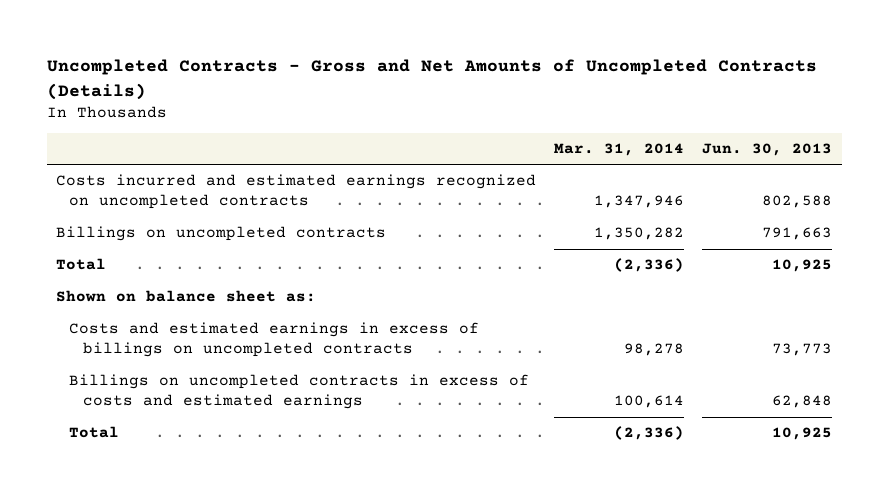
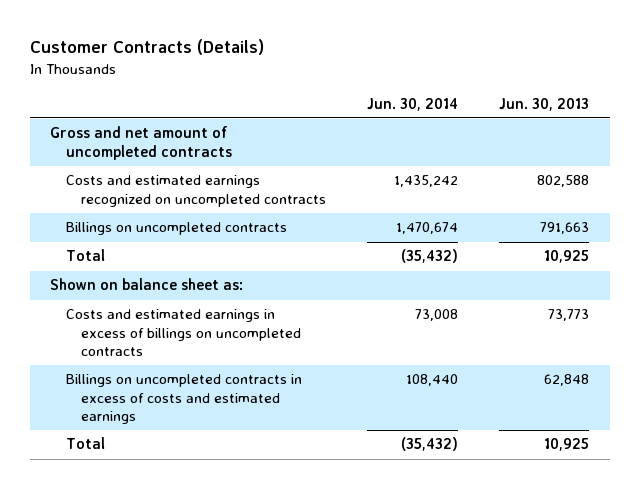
[46,59,817,100] Uncompleted Contracts - Gross and Net Amounts of Uncompleted Contracts (Details) -> [29,39,264,56] Customer Contracts (Details)
[554,143,685,157] Mar. 31, 2014 -> none
none -> [367,97,459,111] Jun. 30, 2014
none -> [50,126,232,160] Gross and net amount of uncompleted contracts
[55,174,536,210] Costs incurred and estimated earnings recognized on uncompleted contracts -> [65,175,327,207] Costs and estimated earnings recognized on uncompleted contracts

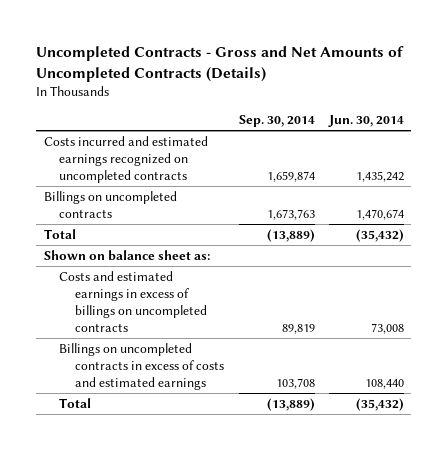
[29,39,264,56] Customer Contracts (Details) -> [36,46,405,82] Uncompleted Contracts - Gross and Net Amounts of Uncompleted Contracts (Details)
[499,97,590,111] Jun. 30, 2013 -> none
none -> [238,115,315,128] Sep. 30, 2014
[50,126,232,160] Gross and net amount of uncompleted contracts -> none
[65,175,327,207] Costs and estimated earnings recognized on uncompleted contracts -> [43,135,208,183] Costs incurred and estimated earnings recognized on uncompleted contracts

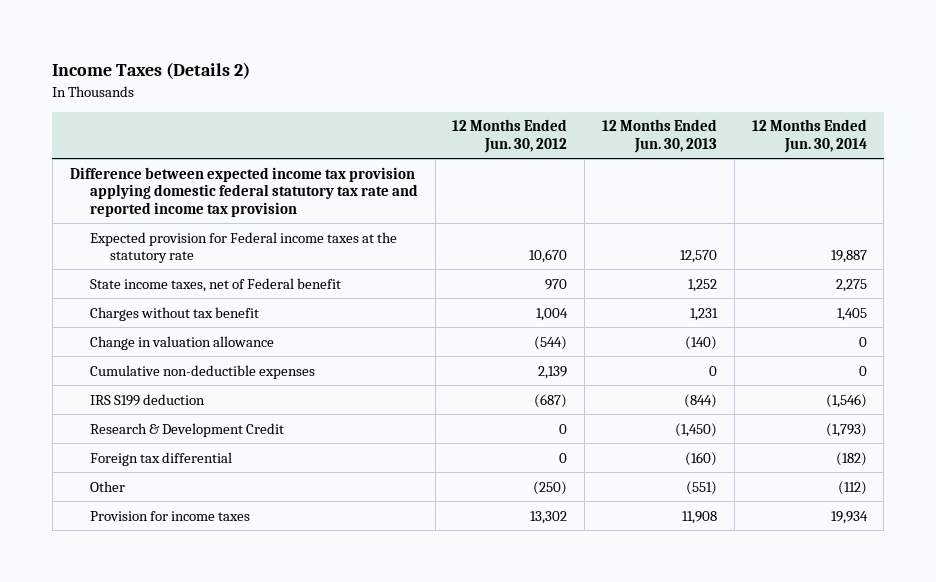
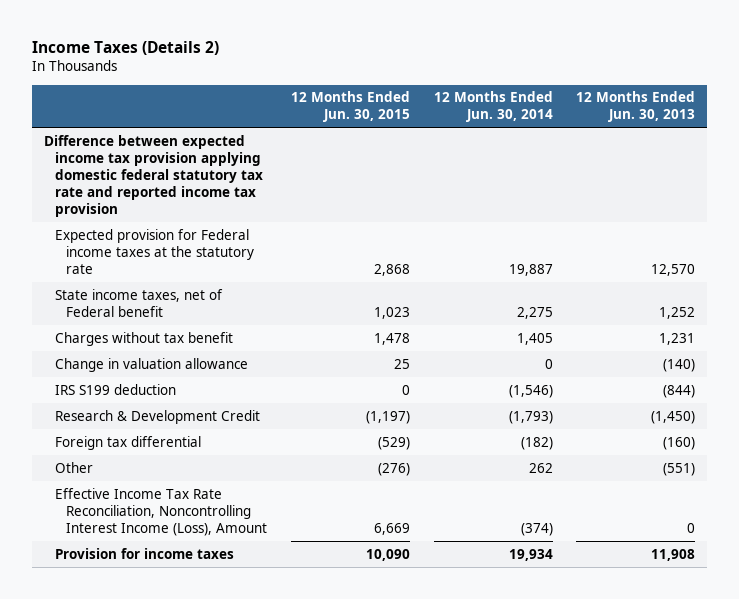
[452,119,568,154] 12 Months Ended Jun. 30, 2012 -> none
none -> [290,91,410,123] 12 Months Ended Jun. 30, 2015
[89,364,315,379] Cumulative non-deductible expenses -> none
[837,480,867,495] (112) -> [528,462,553,473] 262
none -> [55,487,268,536] Effective Income Tax Rate Reconciliation, Noncontrolling Interest Income (Loss), Amount

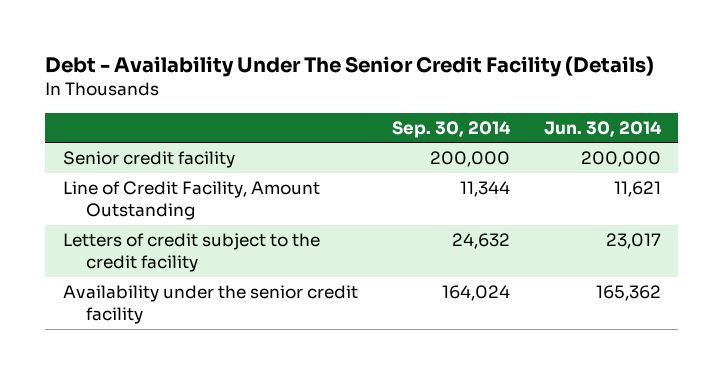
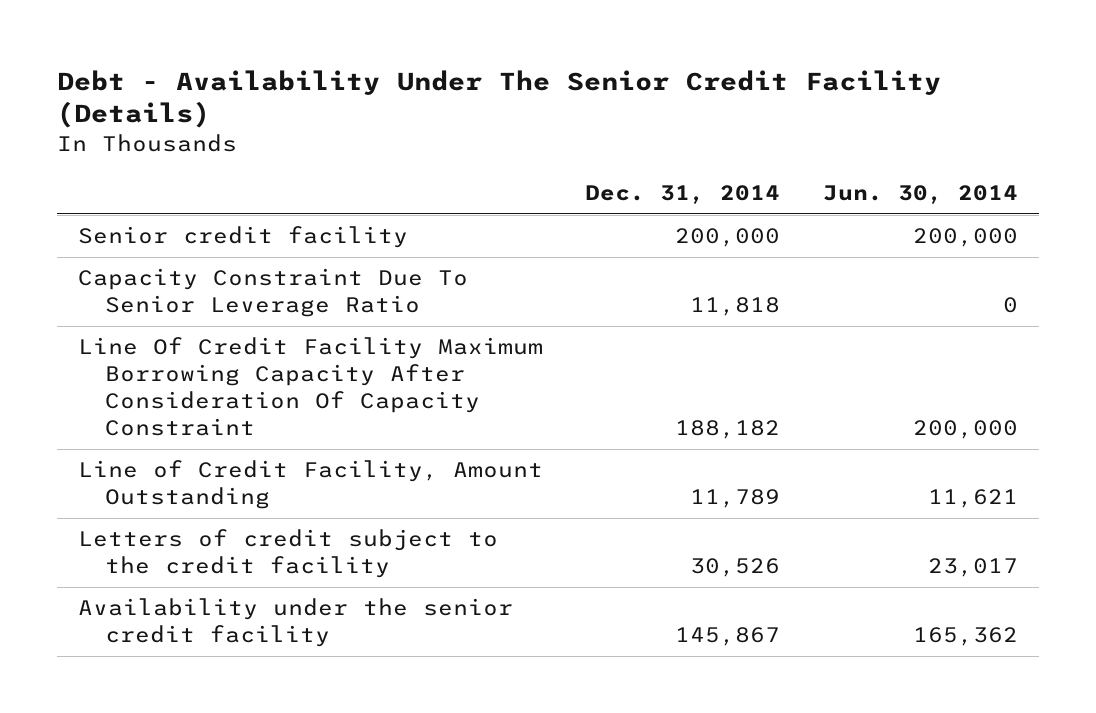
[391,120,511,138] Sep. 30, 2014 -> none
none -> [585,185,781,205] Dec. 31, 2014
none -> [78,268,469,318] Capacity Constraint Due To Senior Leverage Ratio
none -> [78,337,544,437] Line Of Credit Facility Maximum Borrowing Capacity After Consideration Of Capacity Constraint

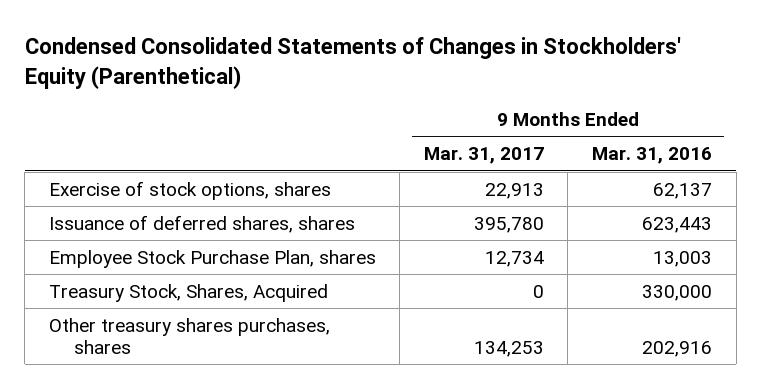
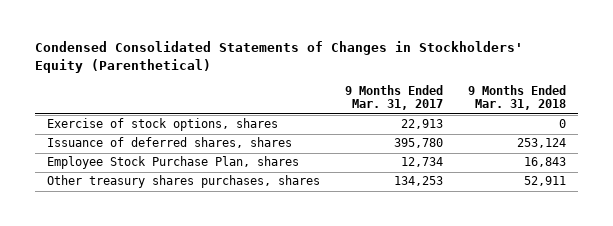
[592,147,713,165] Mar. 31, 2016 -> none
none -> [468,84,567,111] 9 Months Ended Mar. 31, 2018
[48,283,328,302] Treasury Stock, Shares, Acquired -> none

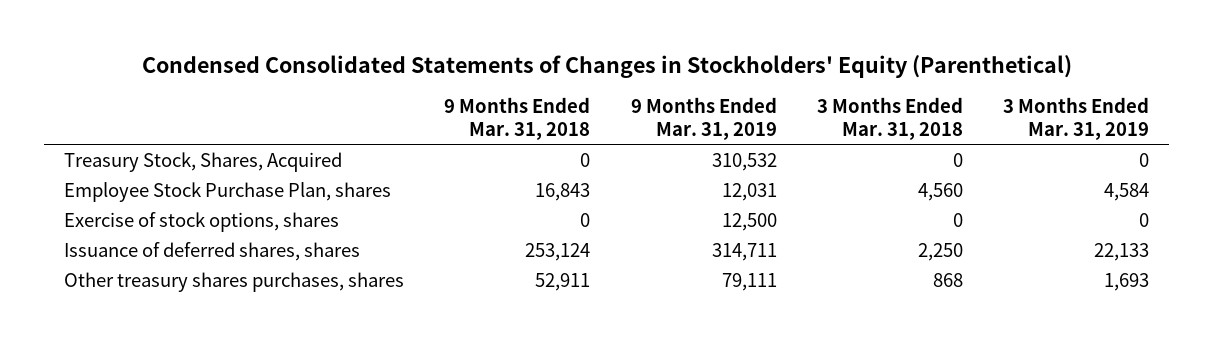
[345,84,444,111] 9 Months Ended Mar. 31, 2017 -> none
none -> [630,97,777,141] 9 Months Ended Mar. 31, 2019
none -> [816,97,963,141] 3 Months Ended Mar. 31, 2018
none -> [1002,97,1149,141] 3 Months Ended Mar. 31, 2019
none -> [64,151,343,172] Treasury Stock, Shares, Acquired
[47,156,300,170] Employee Stock Purchase Plan, shares -> [64,181,392,202] Employee Stock Purchase Plan, shares

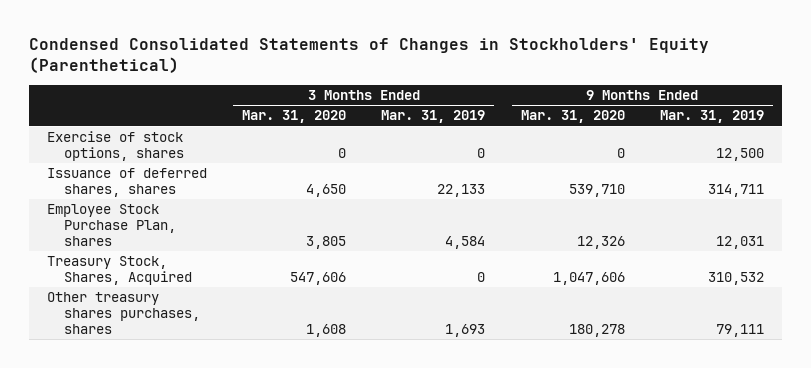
[444,97,591,141] 9 Months Ended Mar. 31, 2018 -> none
[816,97,963,141] 3 Months Ended Mar. 31, 2018 -> none
none -> [241,110,346,124] Mar. 31, 2020
none -> [520,110,625,124] Mar. 31, 2020
[64,181,392,202] Employee Stock Purchase Plan, shares -> [46,204,177,246] Employee Stock Purchase Plan, shares
[64,151,343,172] Treasury Stock, Shares, Acquired -> [46,256,193,285] Treasury Stock, Shares, Acquired

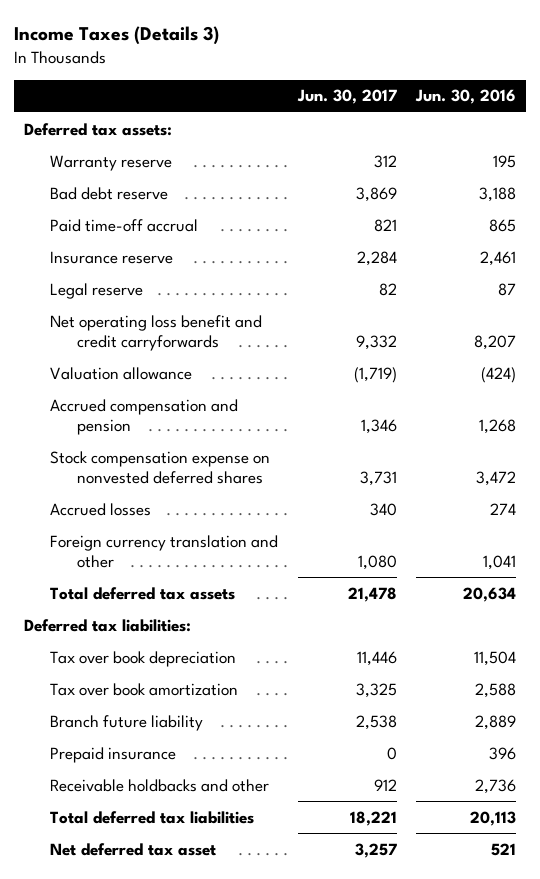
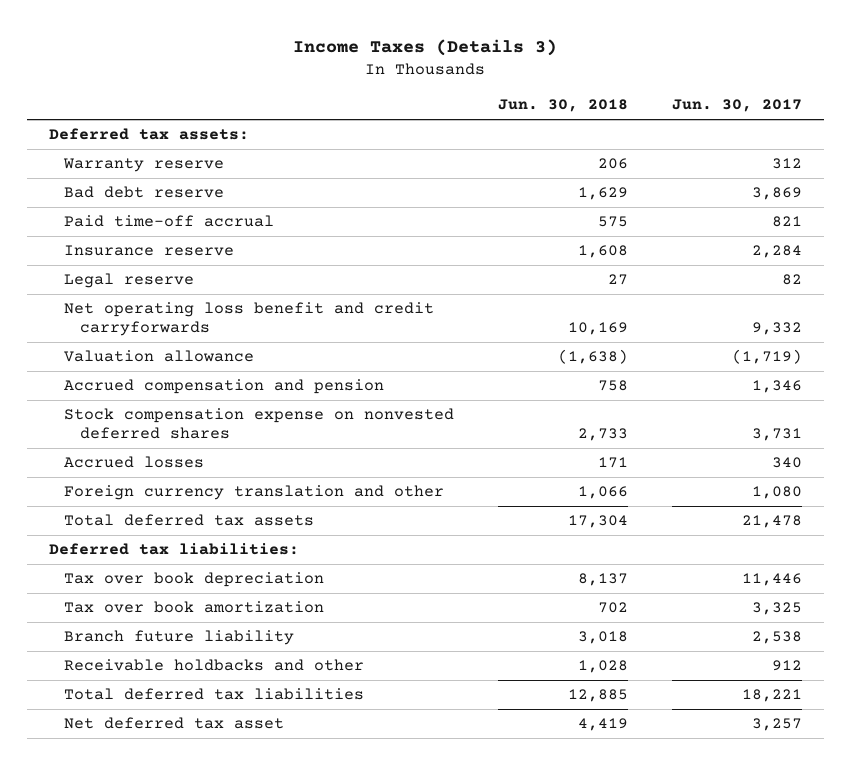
[415,89,517,105] Jun. 30, 2016 -> none
none -> [498,99,629,113] Jun. 30, 2018
[50,746,177,763] Prepaid insurance -> none

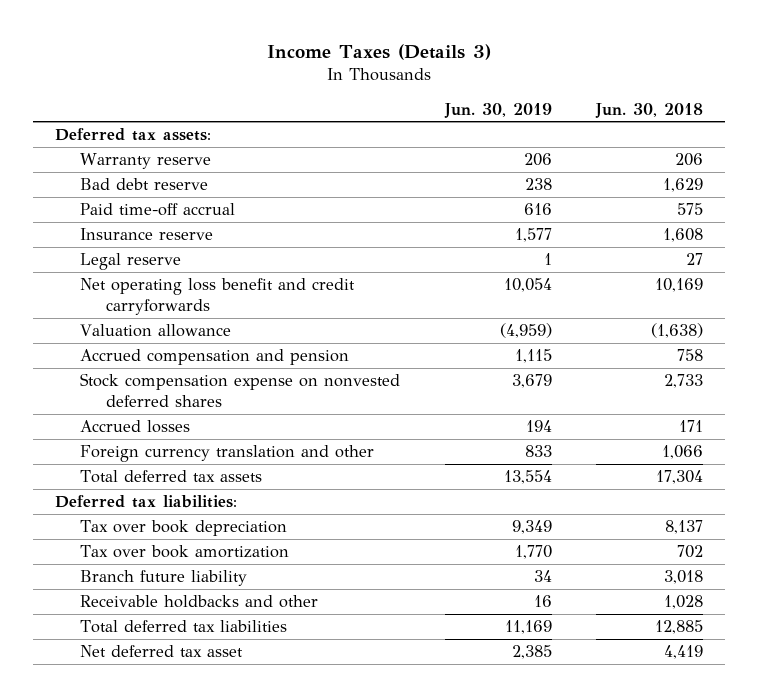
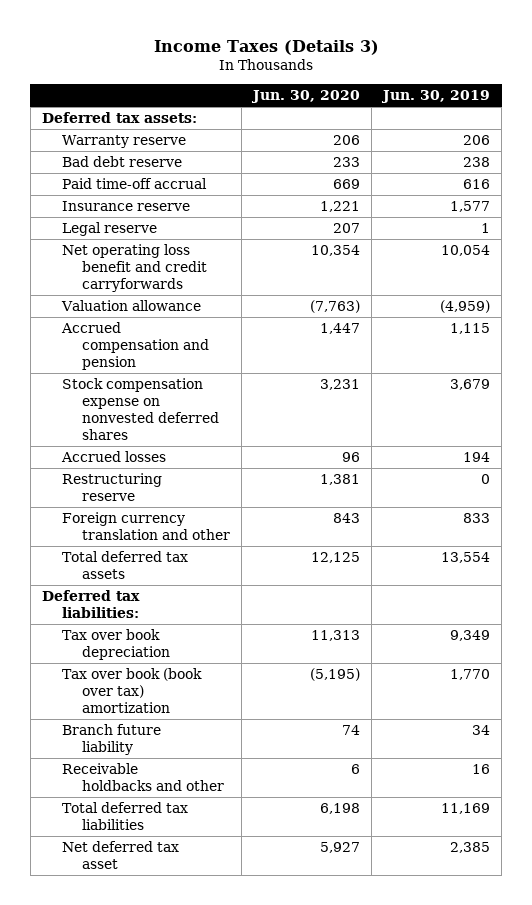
[594,102,703,118] Jun. 30, 2018 -> none
none -> [250,90,360,104] Jun. 30, 2020
none -> [61,473,162,501] Restructuring reserve
[80,545,290,559] Tax over book amortization -> [61,668,202,713] Tax over book (book over tax) amortization

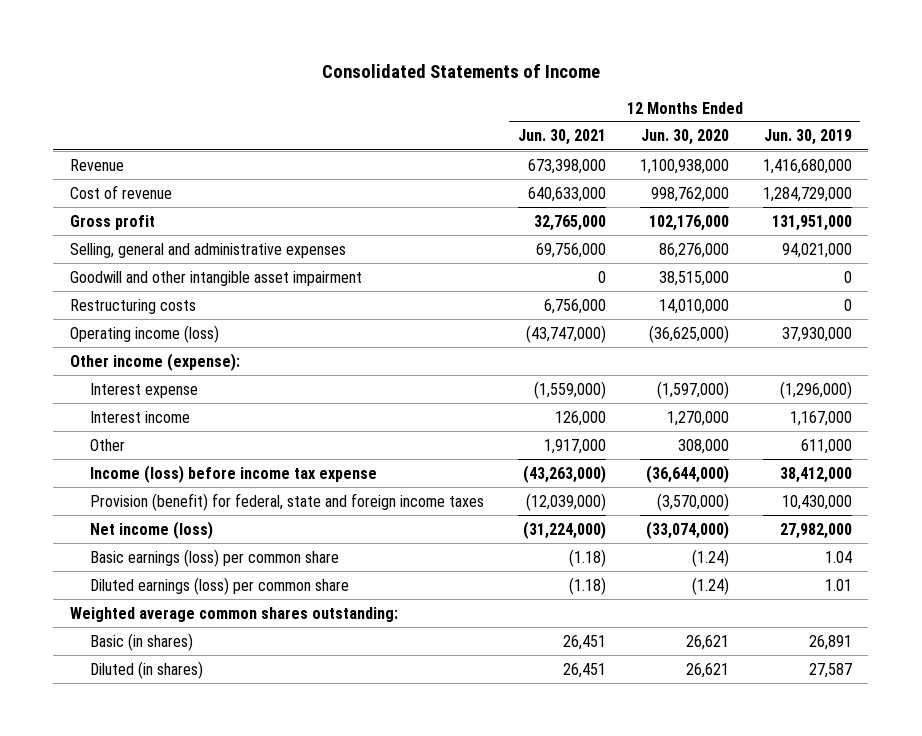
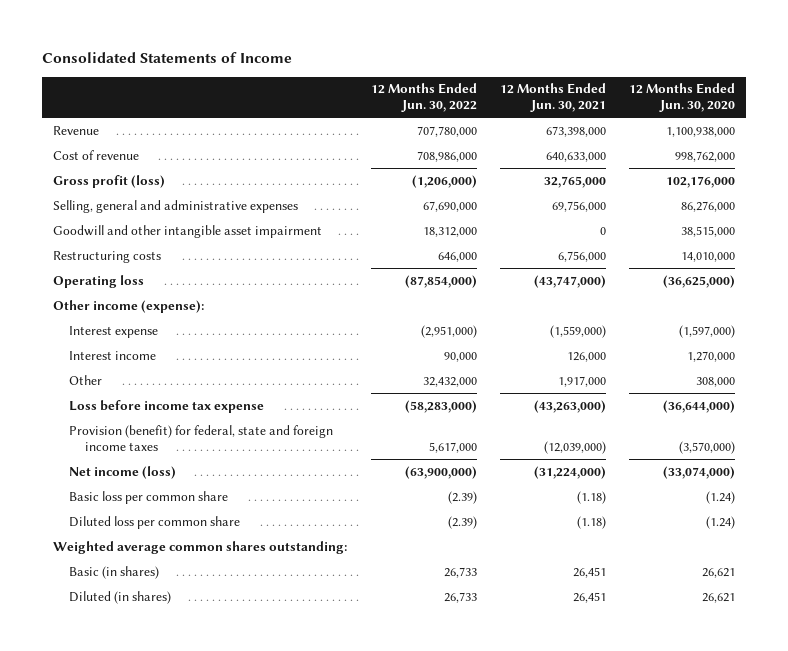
[763,129,852,146] Jun. 30, 2019 -> none
none -> [370,83,477,113] 12 Months Ended Jun. 30, 2022
[70,214,156,230] Gross profit -> [53,174,166,188] Gross profit (loss)
[70,324,220,343] Operating income (loss) -> [53,274,145,288] Operating loss
[89,464,377,483] Income (loss) before income tax expense -> [69,399,265,413] Loss before income tax expense
[89,548,339,567] Basic earnings (loss) per common share -> [69,490,229,504] Basic loss per common share
[89,576,349,595] Diluted earnings (loss) per common share -> [69,515,241,529] Diluted loss per common share

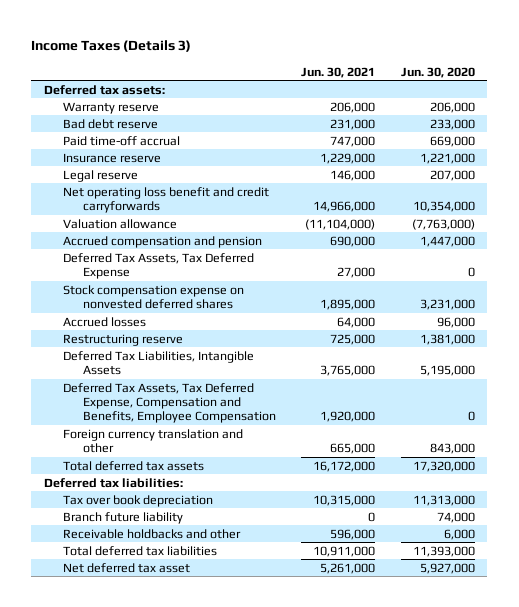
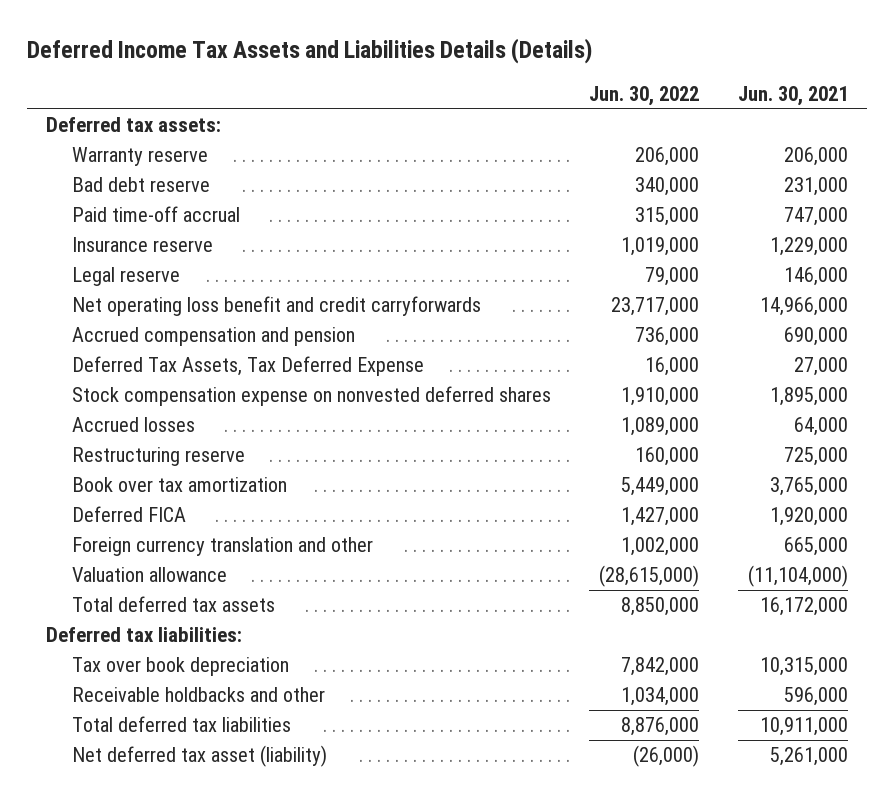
[31,40,192,53] Income Taxes (Details 3) -> [26,38,592,65] Deferred Income Tax Assets and Liabilities Details (Details)
[400,66,475,78] Jun. 30, 2020 -> none
none -> [589,86,700,107] Jun. 30, 2022
[63,350,255,376] Deferred Tax Liabilities, Intangible Assets -> [71,477,287,493] Book over tax amortization
[63,382,277,424] Deferred Tax Assets, Tax Deferred Expense, Compensation and Benefits, Employee Compensation -> [71,506,186,523] Deferred FICA
[63,218,178,229] Valuation allowance -> [71,567,227,583] Valuation allowance
[63,511,184,524] Branch future liability -> none
[63,562,191,573] Net deferred tax asset -> [71,745,327,768] Net deferred tax asset (liability)

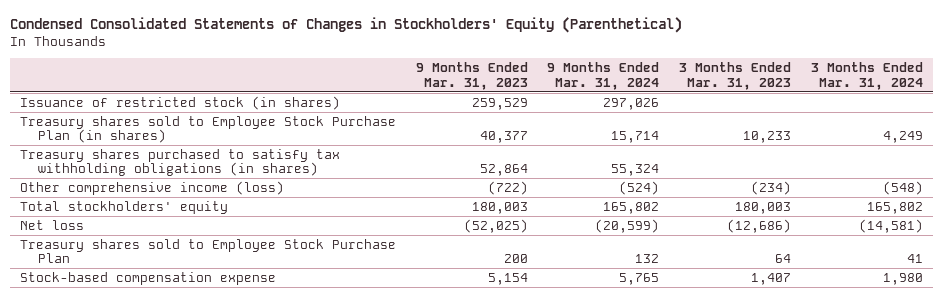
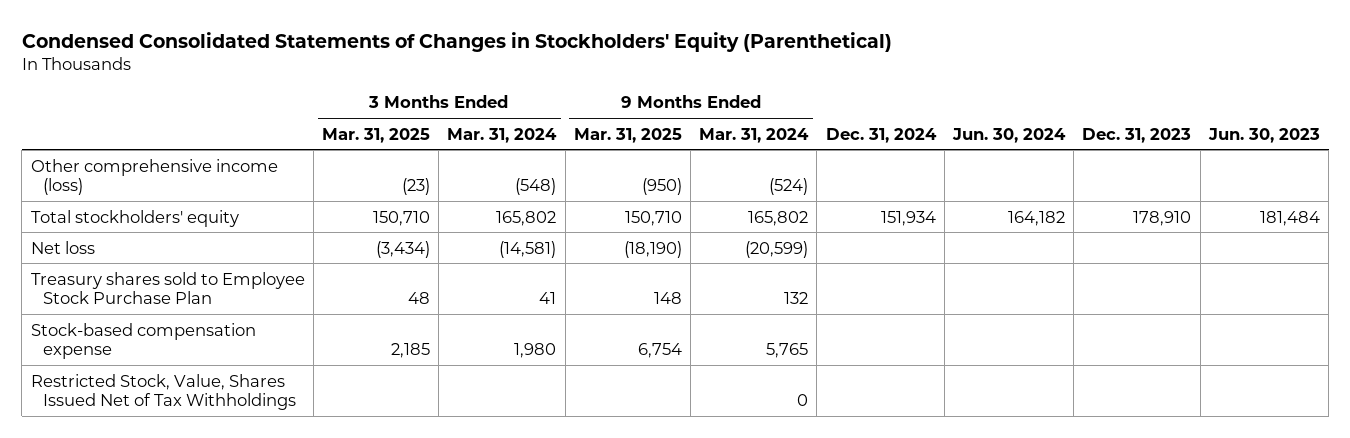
[415,62,528,90] 9 Months Ended Mar. 31, 2023 -> none
[679,62,792,90] 3 Months Ended Mar. 31, 2023 -> none
none -> [322,127,431,143] Mar. 31, 2025
none -> [573,127,682,143] Mar. 31, 2025
none -> [825,127,937,143] Dec. 31, 2024
none -> [952,127,1067,143] Jun. 30, 2024
none -> [1082,127,1192,143] Dec. 31, 2023
none -> [1207,127,1320,143] Jun. 30, 2023
[20,95,341,110] Issuance of restricted stock (in shares) -> none
[20,115,397,144] Treasury shares sold to Employee Stock Purchase Plan (in shares) -> none
[20,148,341,177] Treasury shares purchased to satisfy tax withholding obligations (in shares) -> none
none -> [30,373,296,410] Restricted Stock, Value, Shares Issued Net of Tax Withholdings

